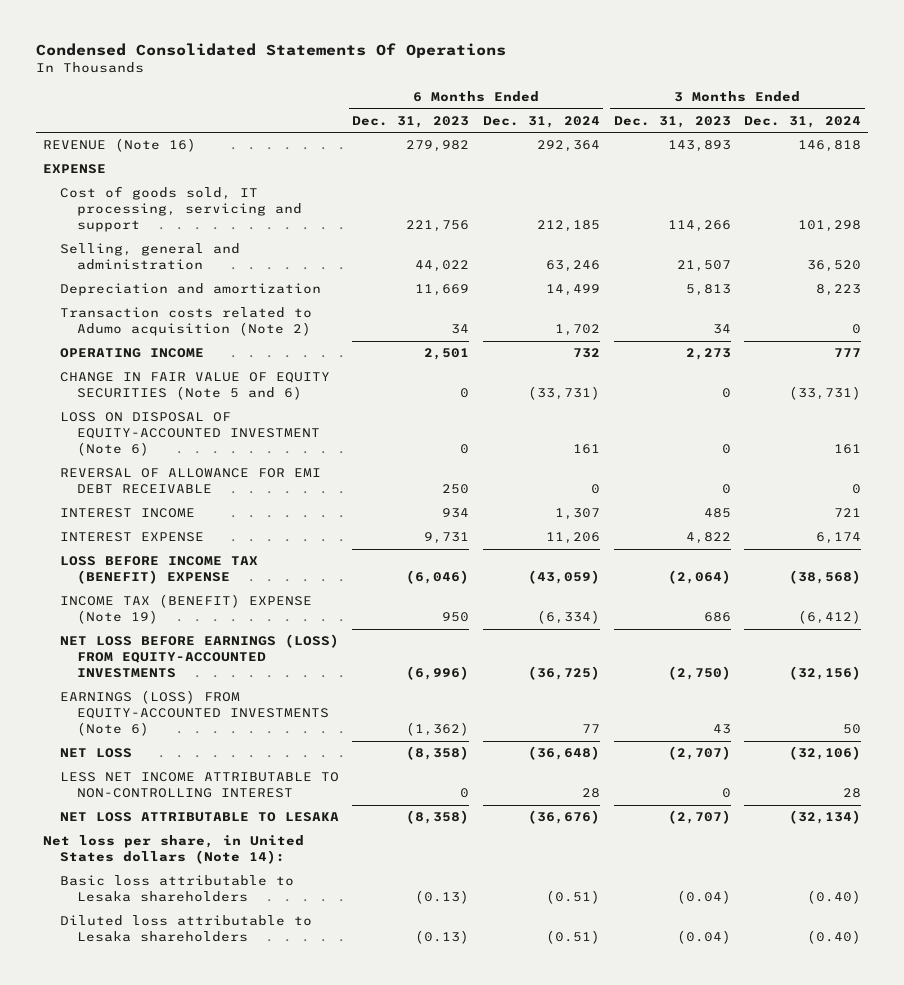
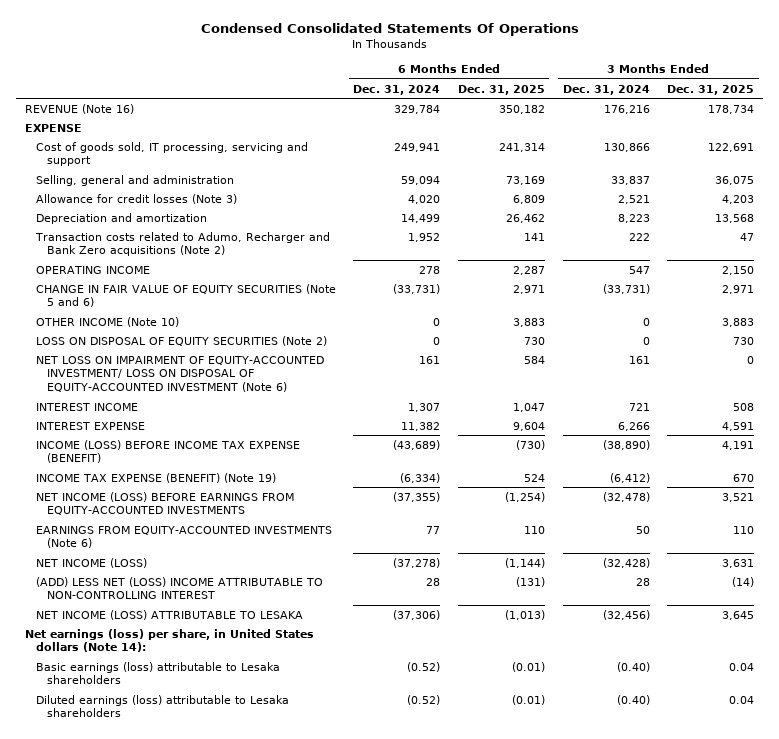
[352,115,470,128] Dec. 31, 2023 -> none
[613,115,731,128] Dec. 31, 2023 -> none
none -> [457,84,545,95] Dec. 31, 2025
none -> [667,84,755,95] Dec. 31, 2025
[536,140,600,153] 292,364 -> [394,104,441,114] 329,784
[798,140,862,153] 146,818 -> [603,104,650,114] 176,216
[536,220,600,233] 212,185 -> [394,142,441,152] 249,941
[798,220,862,233] 101,298 -> [603,142,650,152] 130,866
[545,260,600,273] 63,246 -> [401,175,441,185] 59,094
[807,260,862,273] 36,520 -> [610,175,650,185] 33,837
none -> [35,193,237,204] Allowance for credit losses (Note 3)
[59,307,312,337] Transaction costs related to Adumo acquisition (Note 2) -> [34,231,330,257] Transaction costs related to Adumo, Recharger and Bank Zero acquisitions (Note 2)
[554,324,600,337] 1,702 -> [408,232,441,242] 1,952
[852,324,862,335] 0 -> [628,232,650,241] 222
[572,348,600,359] 732 -> [419,265,441,274] 278
[834,348,862,358] 777 -> [628,265,650,274] 547
[59,468,321,495] REVERSAL OF ALLOWANCE FOR EMI DEBT RECEIVABLE -> none
none -> [35,316,179,327] OTHER INCOME (Note 10)
none -> [35,335,327,346] LOSS ON DISPOSAL OF EQUITY SECURITIES (Note 2)
[59,412,320,457] LOSS ON DISPOSAL OF EQUITY-ACCOUNTED INVESTMENT (Note 6) -> [35,355,324,392] NET LOSS ON IMPAIRMENT OF EQUITY-ACCOUNTED INVESTMENT/ LOSS ON DISPOSAL OF EQUITY-ACCOUNTED INVESTMENT (Note 6)
[545,532,600,545] 11,206 -> [401,421,441,431] 11,382
[816,532,862,545] 6,174 -> [617,421,650,431] 6,266
[59,556,258,585] LOSS BEFORE INCOME TAX (BENEFIT) EXPENSE -> [35,439,300,464] INCOME (LOSS) BEFORE INCOME TAX EXPENSE (BENEFIT)
[527,570,600,585] (43,059) -> [393,439,441,450] (43,689)
[789,570,862,585] (38,568) -> [602,439,650,450] (38,890)
[59,594,312,625] INCOME TAX (BENEFIT) EXPENSE (Note 19) -> [35,472,276,483] INCOME TAX EXPENSE (BENEFIT) (Note 19)
[59,634,339,679] NET LOSS BEFORE EARNINGS (LOSS) FROM EQUITY-ACCOUNTED INVESTMENTS -> [35,491,294,516] NET INCOME (LOSS) BEFORE EARNINGS FROM EQUITY-ACCOUNTED INVESTMENTS
[527,666,600,681] (36,725) -> [393,491,441,502] (37,355)
[789,666,862,681] (32,156) -> [602,491,650,502] (32,478)
[59,690,329,737] EARNINGS (LOSS) FROM EQUITY-ACCOUNTED INVESTMENTS (Note 6) -> [35,525,332,549] EARNINGS FROM EQUITY-ACCOUNTED INVESTMENTS (Note 6)
[59,748,132,759] NET LOSS -> [35,557,147,568] NET INCOME (LOSS)
[527,746,600,761] (36,648) -> [393,557,441,568] (37,278)
[789,746,862,761] (32,106) -> [602,557,650,568] (32,428)
[59,772,339,799] LESS NET INCOME ATTRIBUTABLE TO NON-CONTROLLING INTEREST -> [35,576,323,600] (ADD) LESS NET (LOSS) INCOME ATTRIBUTABLE TO NON-CONTROLLING INTEREST
[59,812,339,823] NET LOSS ATTRIBUTABLE TO LESAKA -> [35,609,303,620] NET INCOME (LOSS) ATTRIBUTABLE TO LESAKA
[527,810,600,825] (36,676) -> [393,609,441,620] (37,306)
[789,810,862,825] (32,134) -> [602,609,650,620] (32,456)
[42,835,304,865] Net loss per share, in United States dollars (Note 14): -> [24,628,314,653] Net earnings (loss) per share, in United States dollars (Note 14):
[59,875,294,903] Basic loss attributable to Lesaka shareholders -> [35,661,280,685] Basic earnings (loss) attributable to Lesaka shareholders
[545,890,600,905] (0.51) -> [407,661,441,672] (0.52)
[59,915,312,943] Diluted loss attributable to Lesaka shareholders -> [35,694,289,718] Diluted earnings (loss) attributable to Lesaka shareholders
[545,930,600,945] (0.51) -> [407,694,441,705] (0.52)

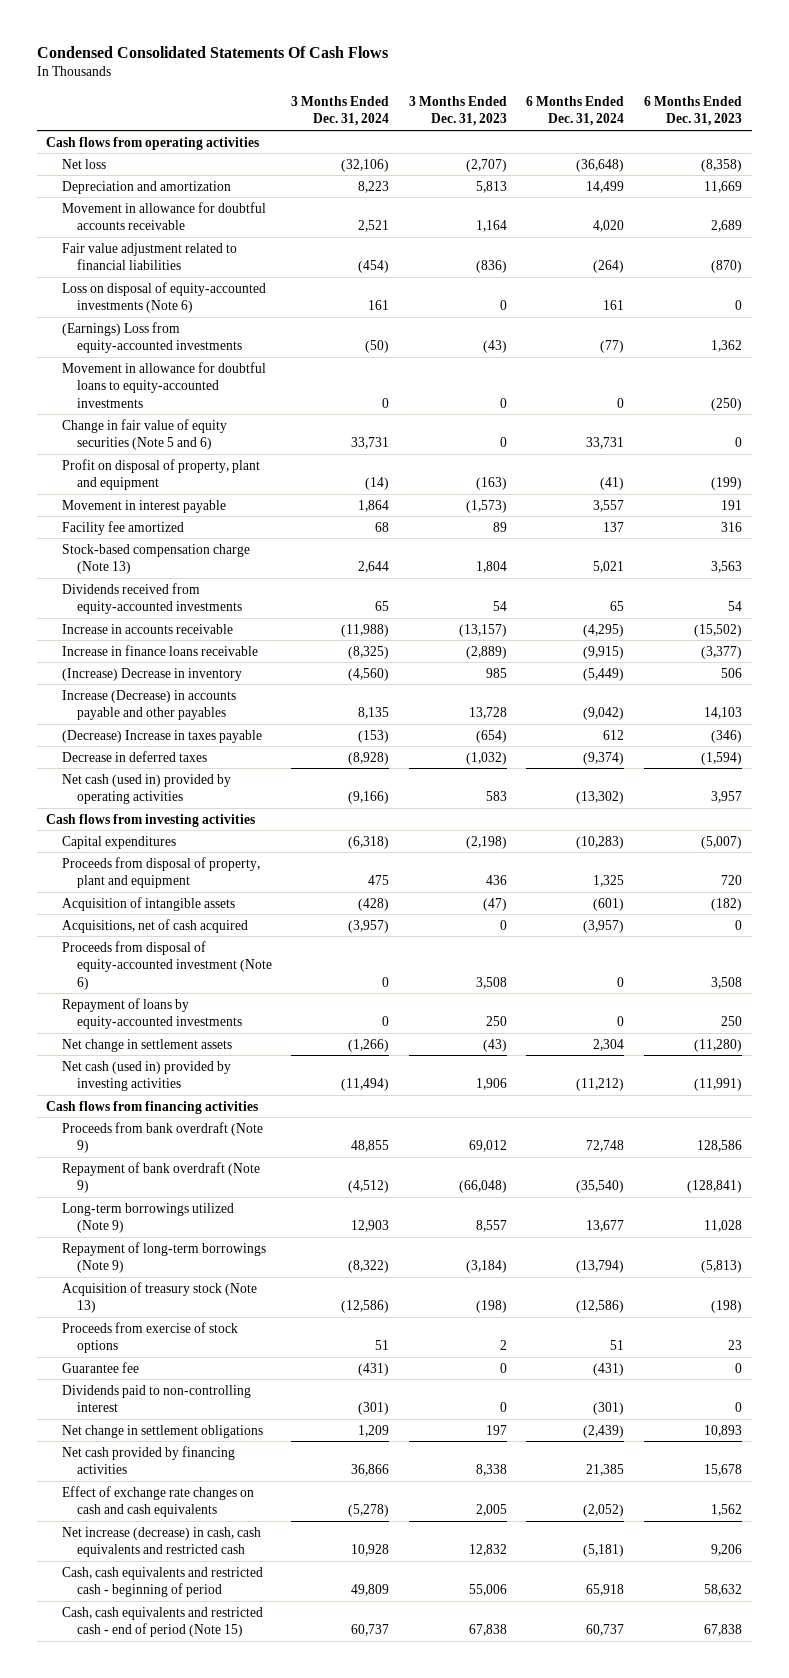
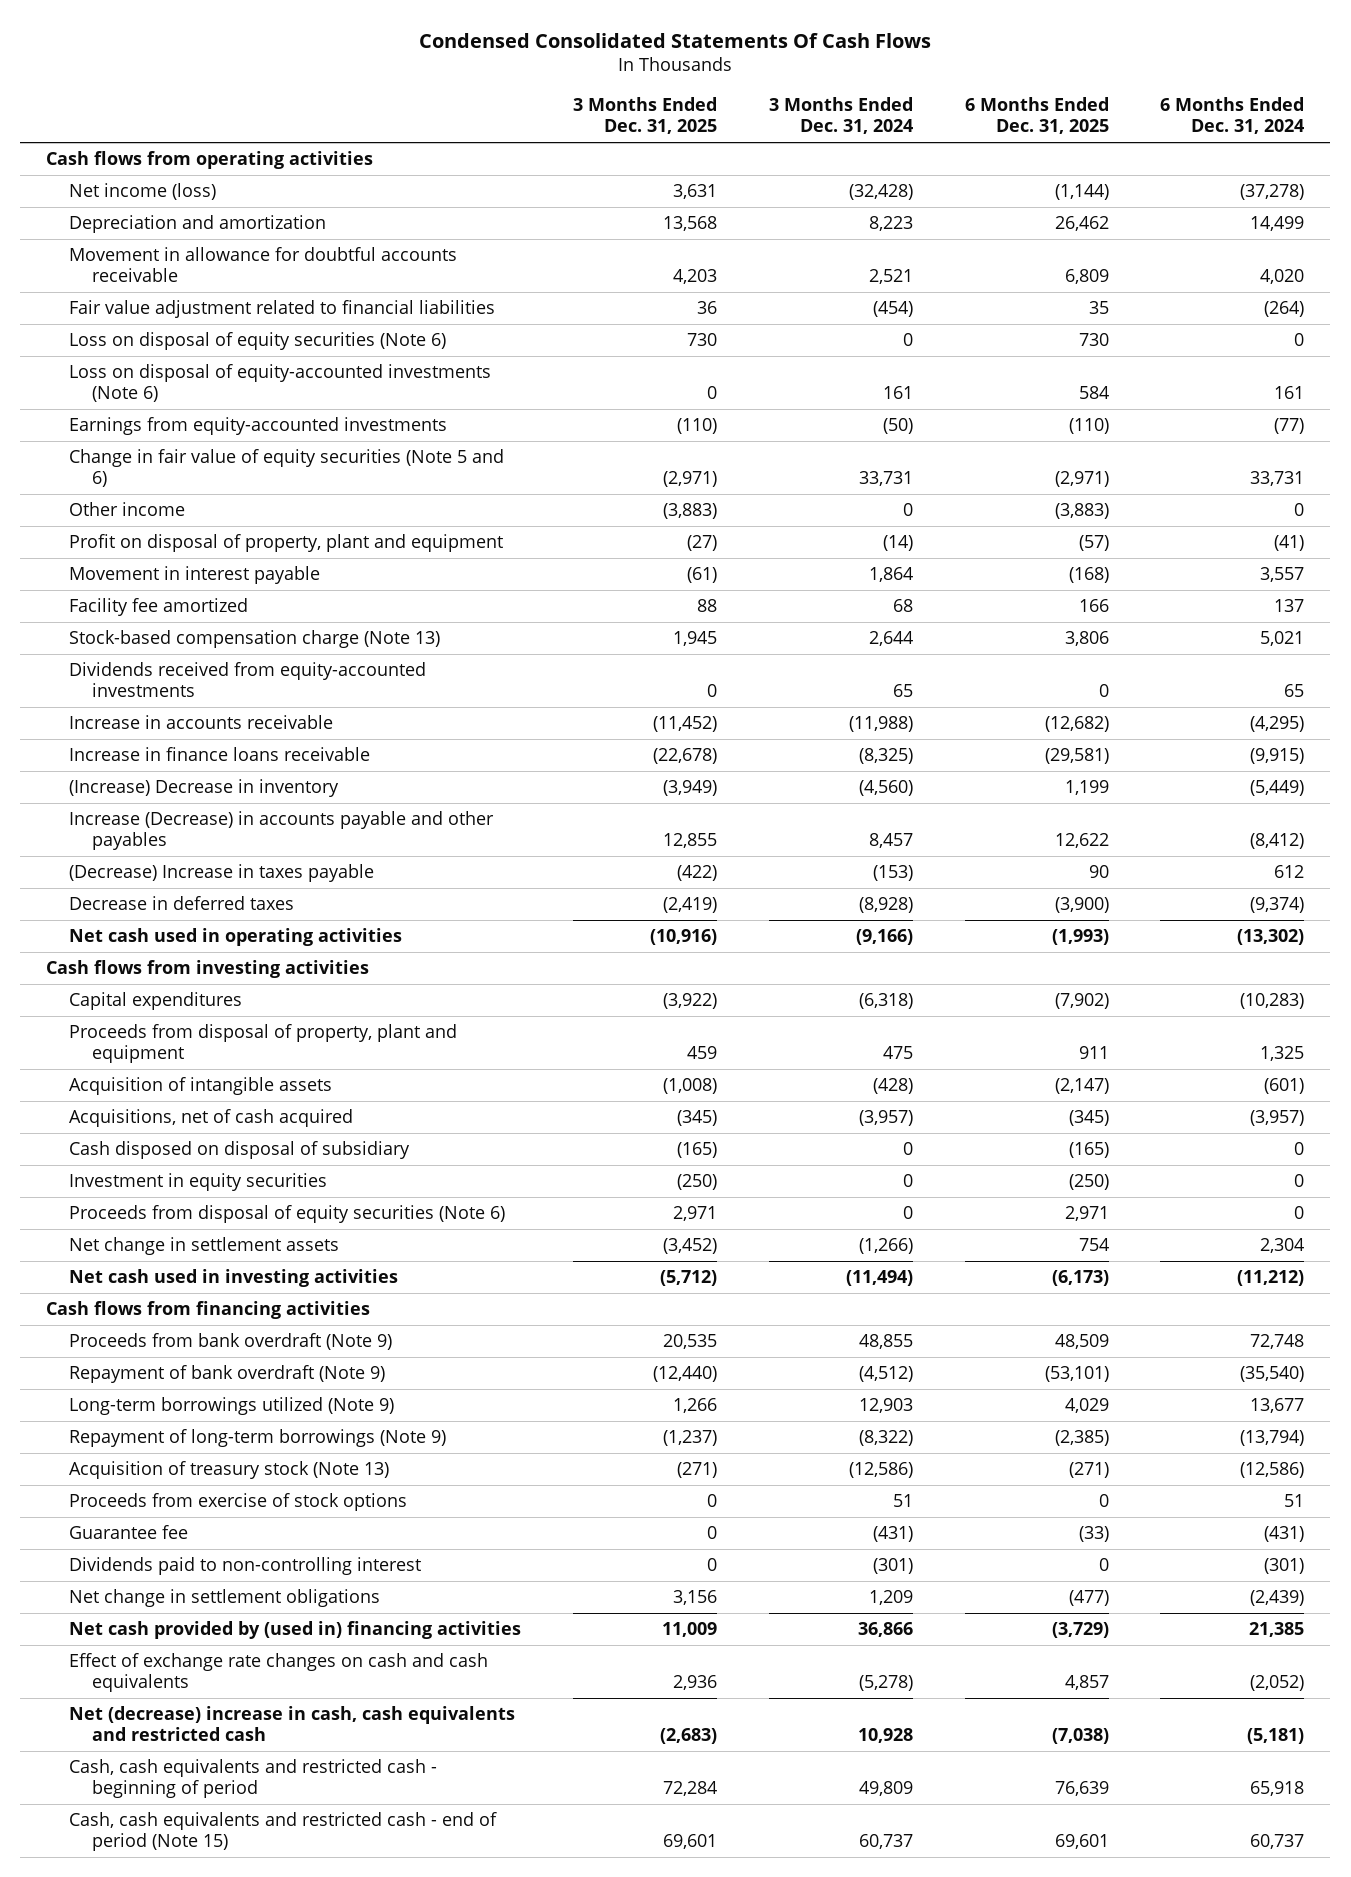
[408,95,507,127] 3 Months Ended Dec. 31, 2023 -> none
[644,95,743,127] 6 Months Ended Dec. 31, 2023 -> none
none -> [572,97,717,135] 3 Months Ended Dec. 31, 2025
none -> [964,97,1109,135] 6 Months Ended Dec. 31, 2025
[61,158,106,169] Net loss -> [69,183,217,201] Net income (loss)
[341,158,390,172] (32,106) -> [848,184,913,201] (32,428)
[576,158,625,172] (36,648) -> [1240,184,1305,201] (37,278)
none -> [69,332,447,351] Loss on disposal of equity securities (Note 6)
[61,361,266,408] Movement in allowance for doubtful loans to equity-accounted investments -> none
[61,321,242,354] (Earnings) Loss from equity-accounted investments -> [69,417,448,436] Earnings from equity-accounted investments
none -> [69,502,186,517] Other income
[358,707,390,720] 8,135 -> [868,833,913,849] 8,457
[583,707,625,721] (9,042) -> [1250,833,1305,850] (8,412)
[61,773,231,805] Net cash (used in) provided by operating activities -> [69,928,403,947] Net cash used in operating activities
[61,997,242,1030] Repayment of loans by equity-accounted investments -> none
none -> [69,1141,411,1160] Cash disposed on disposal of subsidiary
none -> [69,1173,328,1192] Investment in equity securities
[61,940,272,990] Proceeds from disposal of equity-accounted investment (Note 6) -> [69,1205,506,1224] Proceeds from disposal of equity securities (Note 6)
[61,1060,231,1092] Net cash (used in) provided by investing activities -> [69,1269,399,1288] Net cash used in investing activities
[61,1445,235,1475] Net cash provided by financing activities -> [69,1621,522,1640] Net cash provided by (used in) financing activities
[61,1526,261,1558] Net increase (decrease) in cash, cash equivalents and restricted cash -> [69,1706,516,1742] Net (decrease) increase in cash, cash equivalents and restricted cash

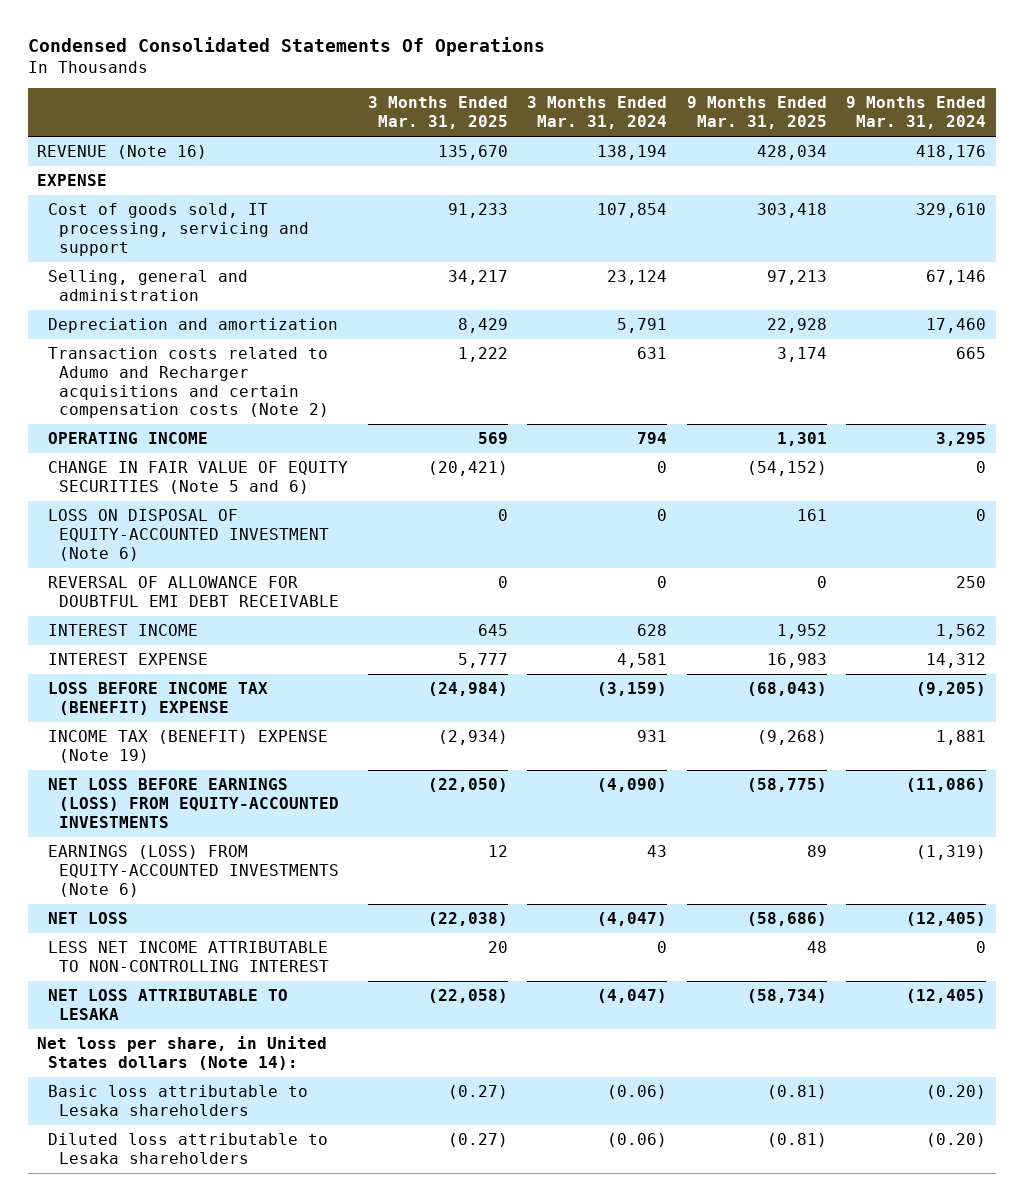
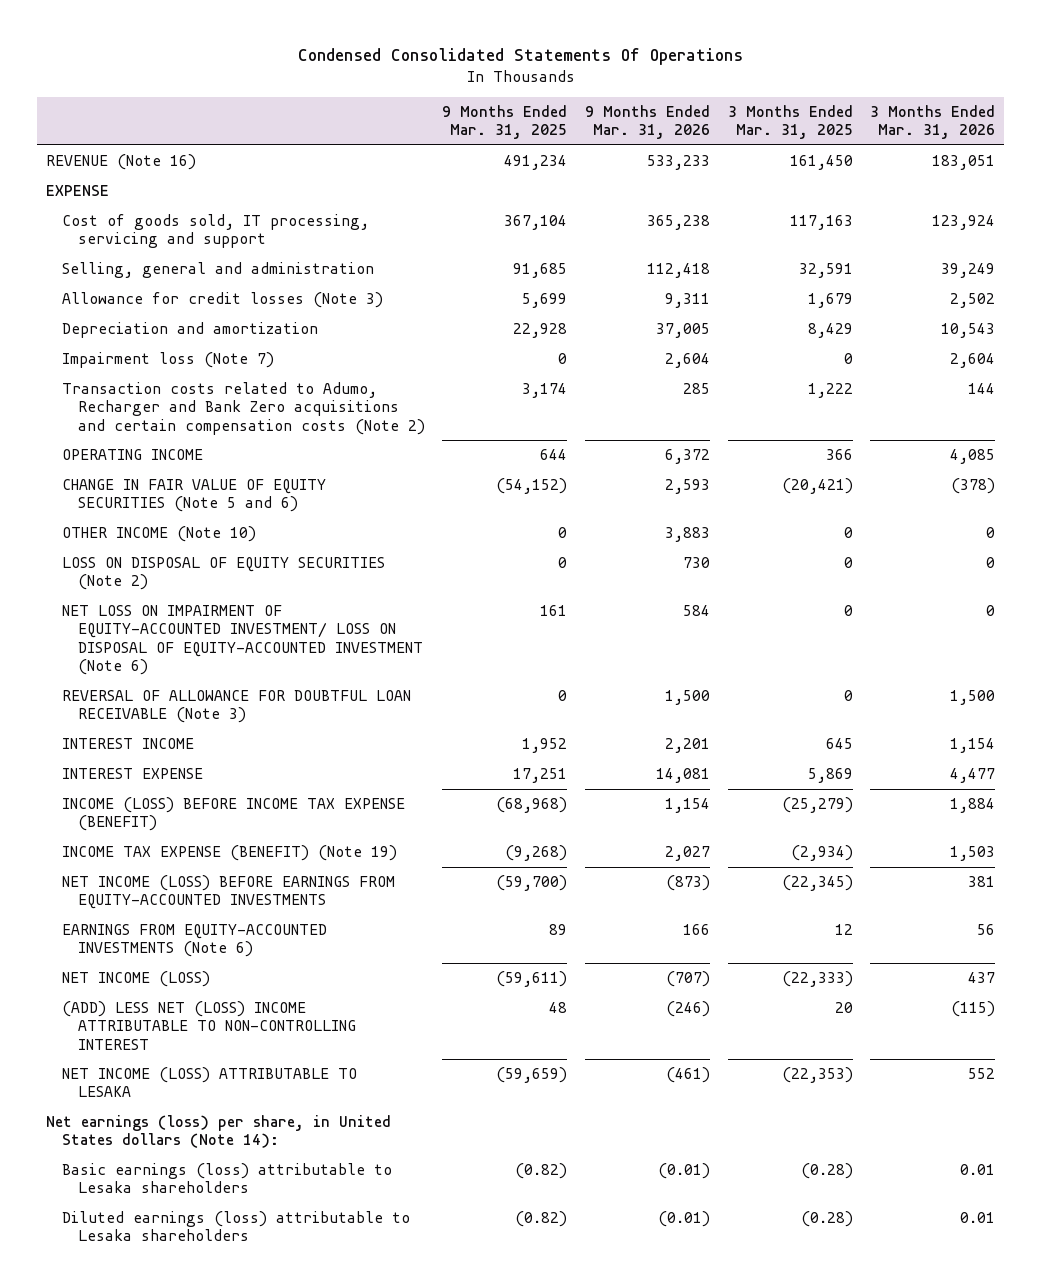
[527,96,668,129] 3 Months Ended Mar. 31, 2024 -> none
[845,96,986,129] 9 Months Ended Mar. 31, 2024 -> none
none -> [585,104,711,140] 9 Months Ended Mar. 31, 2026
none -> [870,104,996,140] 3 Months Ended Mar. 31, 2026
[437,145,508,161] 135,670 -> [789,155,853,171] 161,450
[756,145,827,161] 428,034 -> [504,155,568,171] 491,234
[447,203,508,219] 91,233 -> [789,215,853,231] 117,163
[756,203,827,219] 303,418 -> [504,215,568,231] 367,104
[447,270,508,286] 34,217 -> [798,263,853,279] 32,591
[766,270,827,286] 97,213 -> [513,263,568,279] 91,685
none -> [61,292,383,309] Allowance for credit losses (Note 3)
none -> [61,352,274,369] Impairment loss (Note 7)
[48,347,330,419] Transaction costs related to Adumo and Recharger acquisitions and certain compensation costs (Note 2) -> [61,382,425,435] Transaction costs related to Adumo, Recharger and Bank Zero acquisitions and certain compensation costs (Note 2)
[477,432,508,445] 569 -> [825,449,853,461] 366
[776,432,827,447] 1,301 -> [540,449,568,461] 644
none -> [61,526,256,543] OTHER INCOME (Note 10)
none -> [61,557,385,591] LOSS ON DISPOSAL OF EQUITY SECURITIES (Note 2)
[48,509,330,561] LOSS ON DISPOSAL OF EQUITY-ACCOUNTED INVESTMENT (Note 6) -> [61,605,423,676] NET LOSS ON IMPAIRMENT OF EQUITY-ACCOUNTED INVESTMENT/ LOSS ON DISPOSAL OF EQUITY-ACCOUNTED INVESTMENT (Note 6)
[48,576,340,607] REVERSAL OF ALLOWANCE FOR DOUBTFUL EMI DEBT RECEIVABLE -> [61,690,411,724] REVERSAL OF ALLOWANCE FOR DOUBTFUL LOAN RECEIVABLE (Note 3)
[457,653,508,669] 5,777 -> [807,768,853,784] 5,869
[766,653,827,669] 16,983 -> [513,768,568,784] 17,251
[48,682,269,715] LOSS BEFORE INCOME TAX (BENEFIT) EXPENSE -> [61,797,405,832] INCOME (LOSS) BEFORE INCOME TAX EXPENSE (BENEFIT)
[427,682,508,697] (24,984) -> [781,797,853,814] (25,279)
[746,682,827,697] (68,043) -> [496,797,568,814] (68,968)
[48,730,329,763] INCOME TAX (BENEFIT) EXPENSE (Note 19) -> [61,845,397,862] INCOME TAX EXPENSE (BENEFIT) (Note 19)
[48,778,340,828] NET LOSS BEFORE EARNINGS (LOSS) FROM EQUITY-ACCOUNTED INVESTMENTS -> [61,875,395,910] NET INCOME (LOSS) BEFORE EARNINGS FROM EQUITY-ACCOUNTED INVESTMENTS
[427,778,508,793] (22,050) -> [781,875,853,892] (22,345)
[746,778,827,793] (58,775) -> [496,875,568,892] (59,700)
[48,845,340,897] EARNINGS (LOSS) FROM EQUITY-ACCOUNTED INVESTMENTS (Note 6) -> [61,924,327,958] EARNINGS FROM EQUITY-ACCOUNTED INVESTMENTS (Note 6)
[48,912,129,925] NET LOSS -> [61,971,210,988] NET INCOME (LOSS)
[427,912,508,927] (22,038) -> [781,971,853,988] (22,333)
[746,912,827,927] (58,686) -> [496,971,568,988] (59,611)
[48,941,330,972] LESS NET INCOME ATTRIBUTABLE TO NON-CONTROLLING INTEREST -> [61,1001,356,1050] (ADD) LESS NET (LOSS) INCOME ATTRIBUTABLE TO NON-CONTROLLING INTEREST
[48,989,289,1020] NET LOSS ATTRIBUTABLE TO LESAKA -> [61,1067,357,1098] NET INCOME (LOSS) ATTRIBUTABLE TO LESAKA
[427,989,508,1004] (22,058) -> [781,1067,853,1084] (22,353)
[746,989,827,1004] (58,734) -> [496,1067,568,1084] (59,659)
[37,1036,328,1070] Net loss per share, in United States dollars (Note 14): -> [45,1115,391,1149] Net earnings (loss) per share, in United States dollars (Note 14):
[48,1085,309,1116] Basic loss attributable to Lesaka shareholders -> [61,1163,392,1194] Basic earnings (loss) attributable to Lesaka shareholders
[447,1085,508,1100] (0.27) -> [800,1163,853,1180] (0.28)
[766,1085,827,1100] (0.81) -> [515,1163,568,1180] (0.82)
[48,1133,329,1164] Diluted loss attributable to Lesaka shareholders -> [61,1211,410,1242] Diluted earnings (loss) attributable to Lesaka shareholders
[447,1133,508,1148] (0.27) -> [800,1211,853,1228] (0.28)
[766,1133,827,1148] (0.81) -> [515,1211,568,1228] (0.82)

